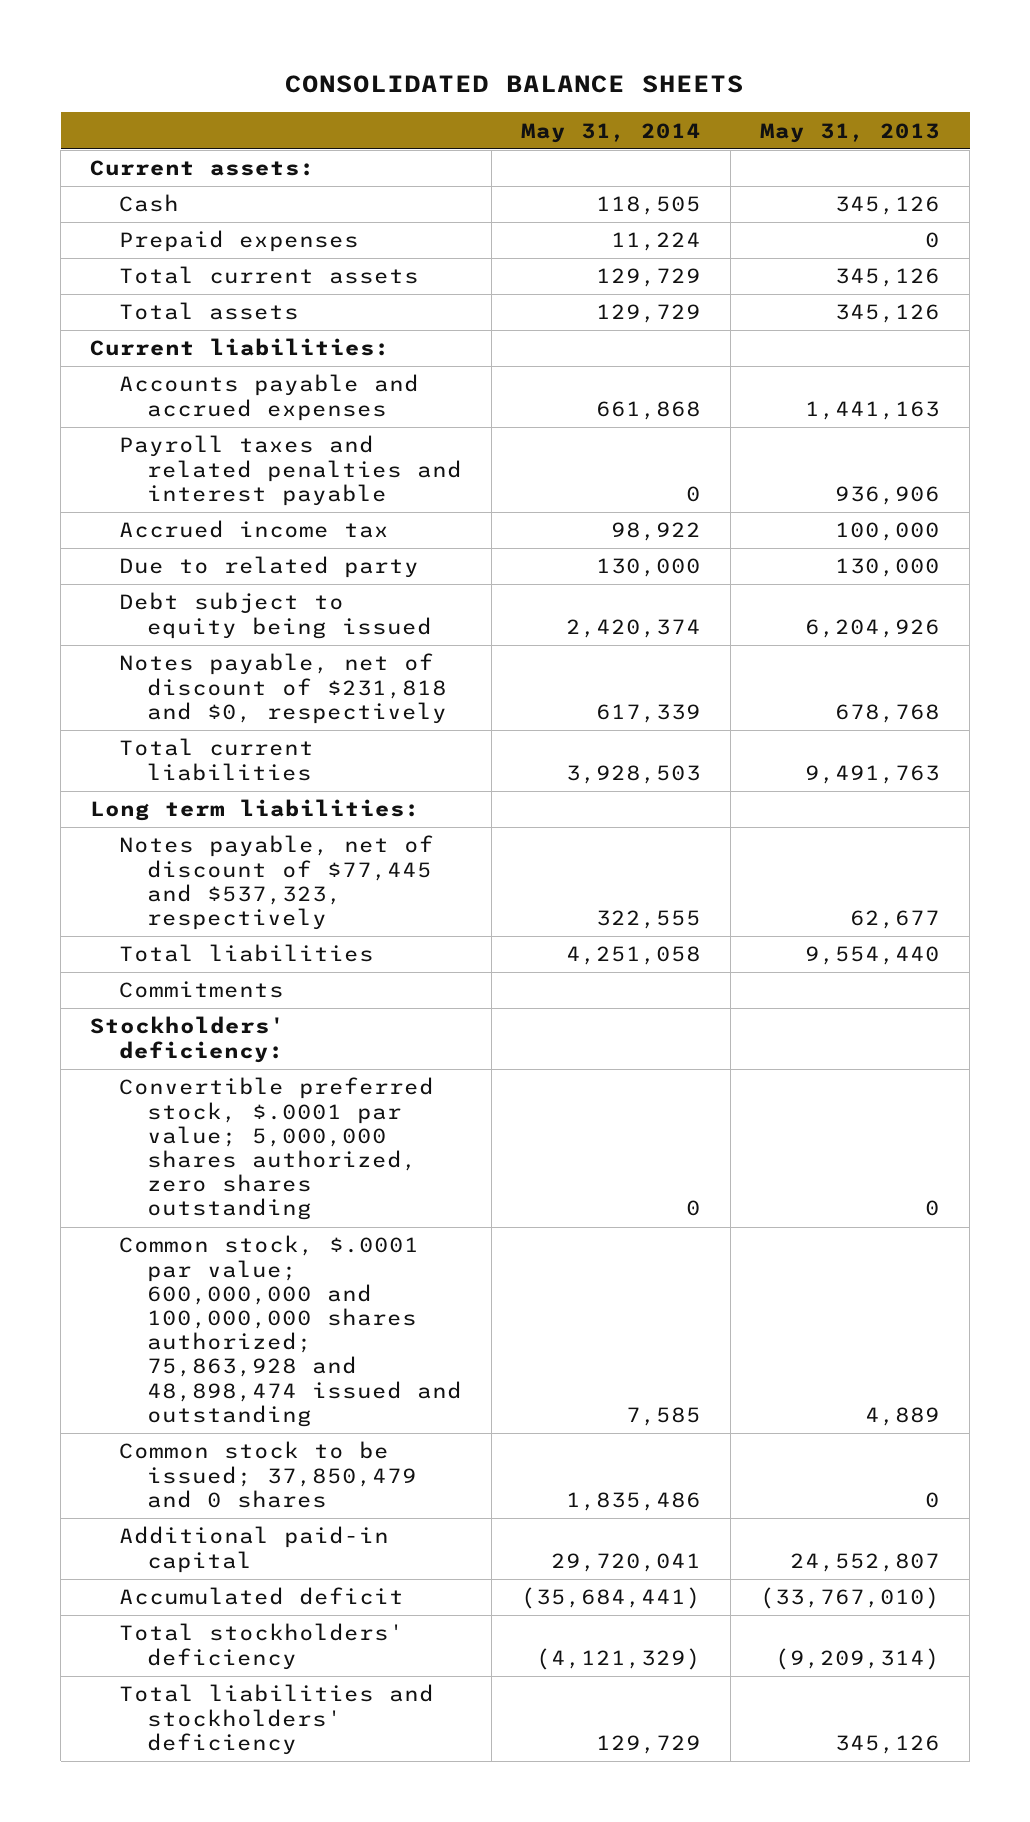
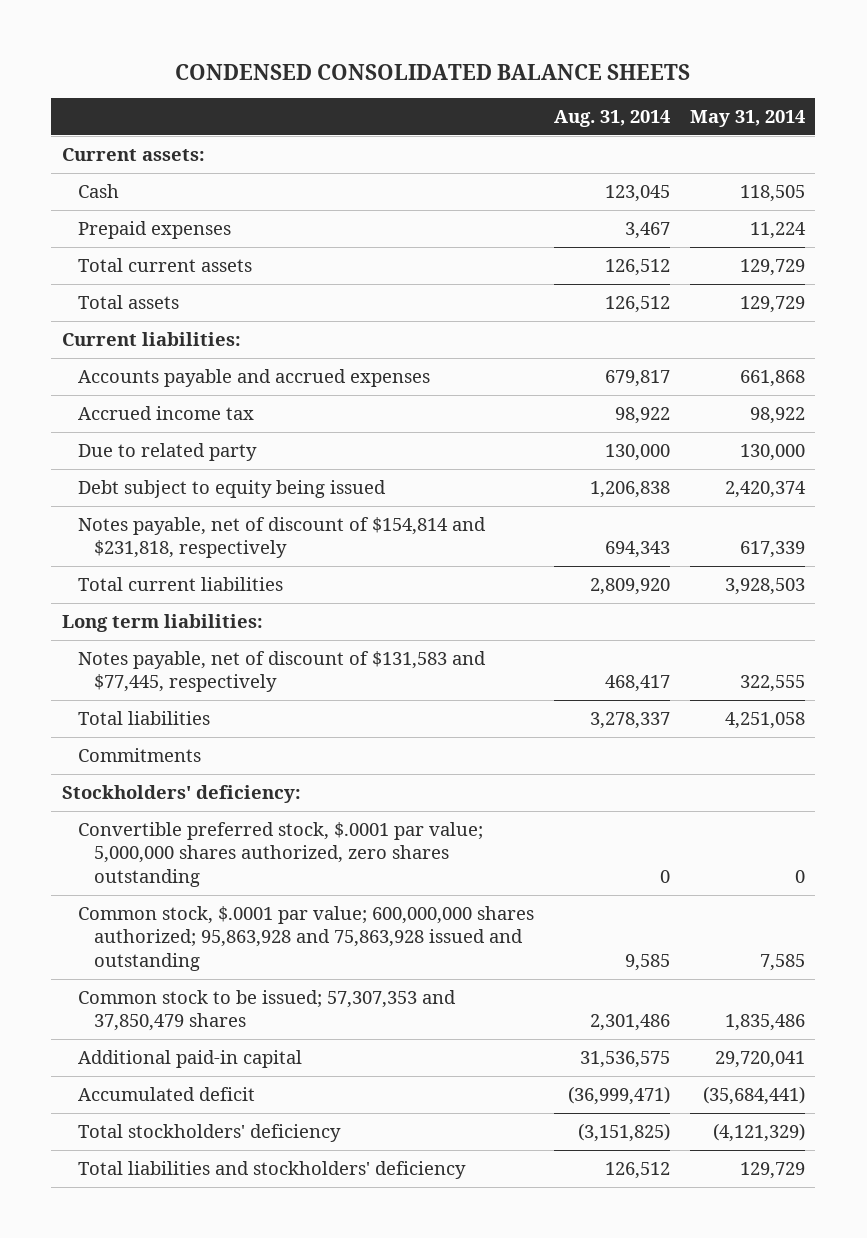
[285,75,745,94] CONSOLIDATED BALANCE SHEETS -> [175,63,691,80] CONDENSED CONSOLIDATED BALANCE SHEETS
[760,122,941,143] May 31, 2013 -> none
none -> [554,110,671,128] Aug. 31, 2014
[118,435,463,506] Payroll taxes and related penalties and interest payable -> none
[118,653,448,724] Notes payable, net of discount of $231,818 and $0, respectively -> [77,516,486,559] Notes payable, net of discount of $154,814 and $231,818, respectively
[118,835,434,931] Notes payable, net of discount of $77,445 and $537,323, respectively -> [77,650,486,693] Notes payable, net of discount of $131,583 and $77,445, respectively
[118,1235,463,1427] Common stock, $.0001 par value; 600,000,000 and 100,000,000 shares authorized; 75,863,928 and 48,898,474 issued and outstanding -> [77,905,534,971] Common stock, $.0001 par value; 600,000,000 shares authorized; 95,863,928 and 75,863,928 issued and outstanding
[118,1441,418,1508] Common stock to be issued; 37,850,479 and 0 shares -> [77,989,456,1032] Common stock to be issued; 57,307,353 and 37,850,479 shares

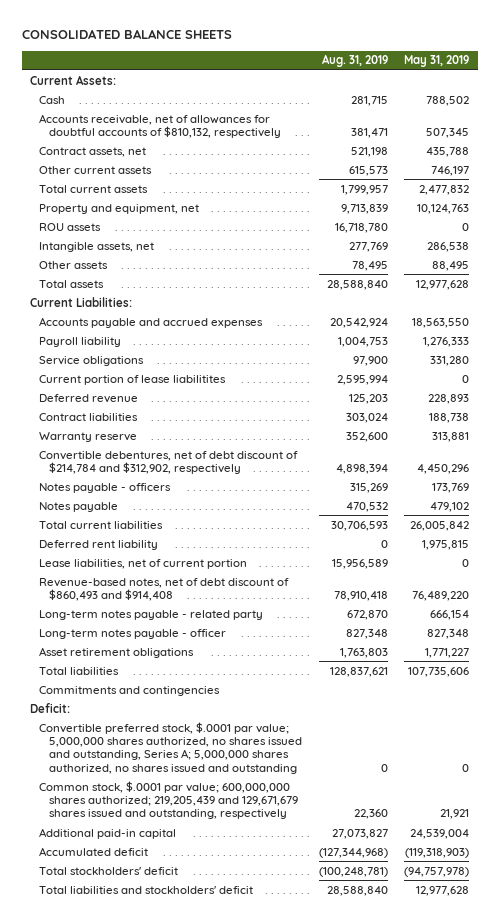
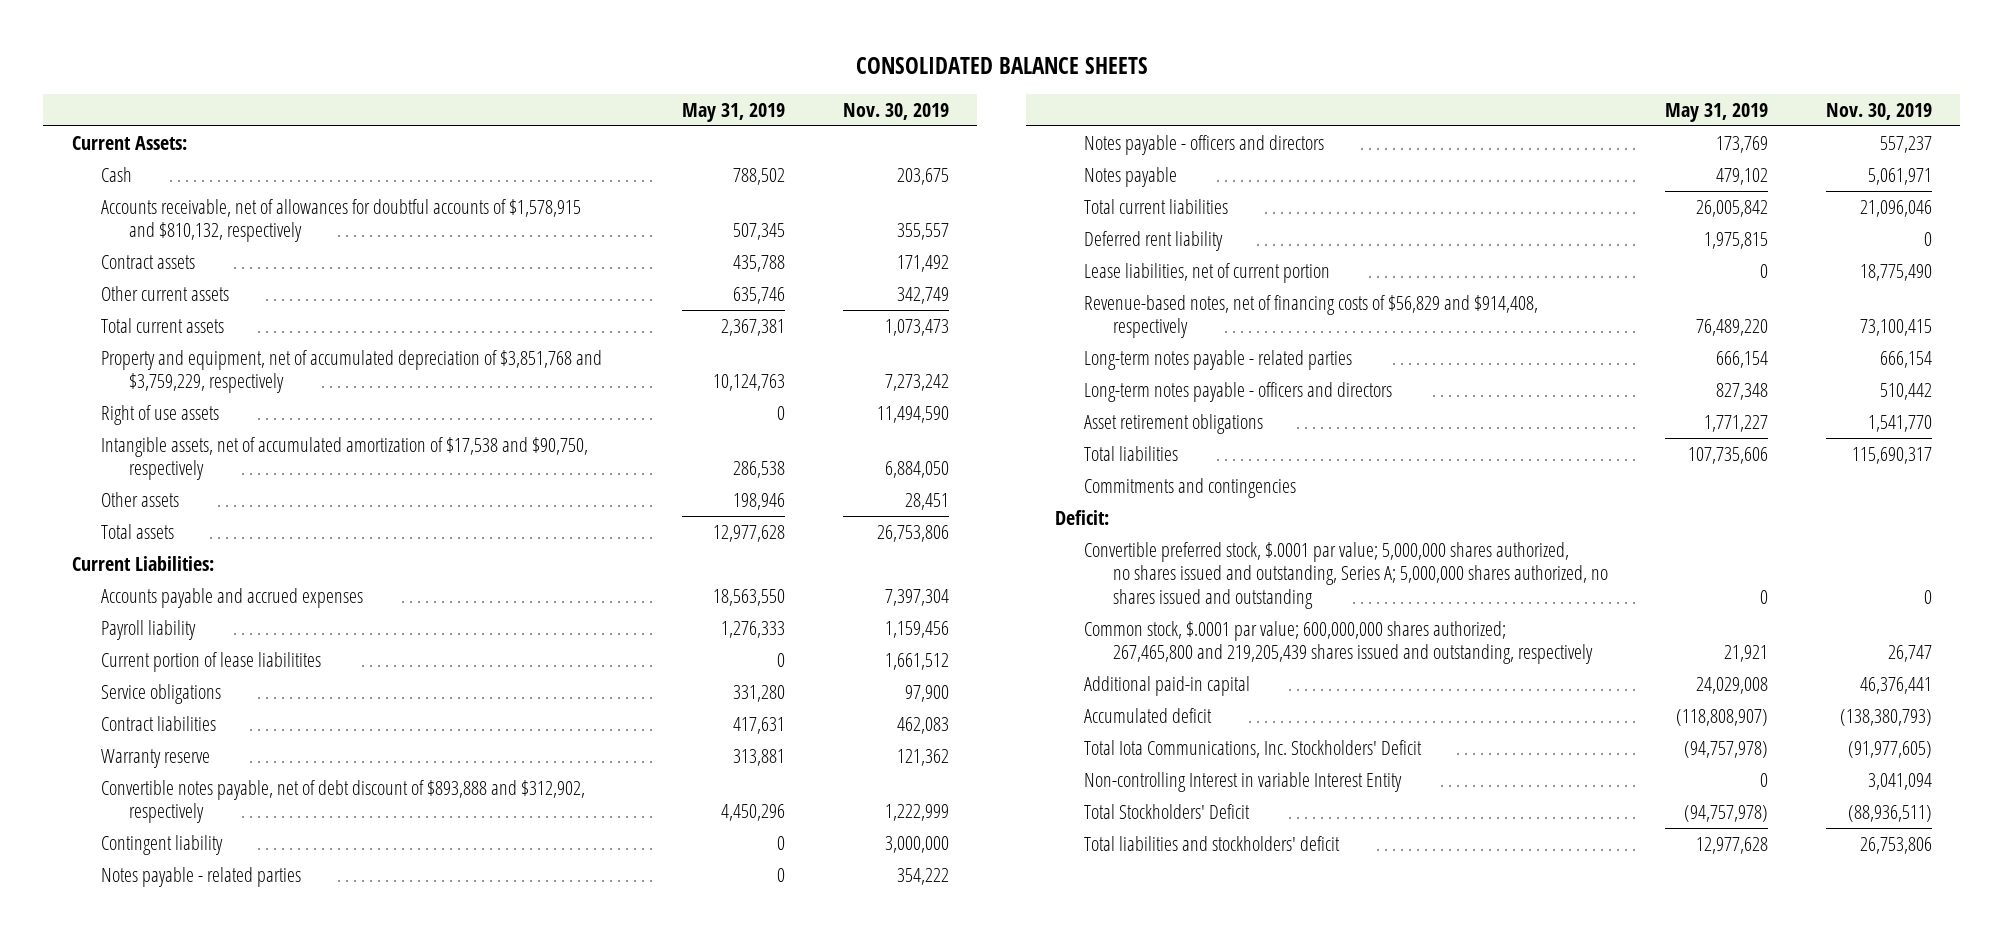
[321,54,388,68] Aug. 31, 2019 -> none
none -> [842,102,949,120] Nov. 30, 2019
[39,113,281,138] Accounts receivable, net of allowances for doubtful accounts of $810,132, respectively -> [100,199,581,243] Accounts receivable, net of allowances for doubtful accounts of $1,578,915 and $810,132, respectively
[39,146,147,157] Contract assets, net -> [100,255,195,270] Contract assets
[431,165,470,176] 746,197 -> [732,287,785,305] 635,746
[419,184,470,195] 2,477,832 -> [720,319,785,337] 2,367,381
[39,203,200,214] Property and equipment, net -> [100,350,602,394] Property and equipment, net of accumulated depreciation of $3,851,768 and $3,759,229, respectively
[39,222,102,231] ROU assets -> [100,405,219,426] Right of use assets
[39,241,155,252] Intangible assets, net -> [100,437,588,481] Intangible assets, net of accumulated amortization of $17,538 and $90,750, respectively
[432,260,470,271] 88,495 -> [732,493,785,511] 198,946
[39,393,139,403] Deferred revenue -> none
[39,355,145,366] Service obligations -> [100,684,221,705] Service obligations
[429,412,470,423] 188,738 -> [732,717,785,735] 417,631
[39,450,299,474] Convertible debentures, net of debt discount of $214,784 and $312,902, respectively -> [100,780,585,824] Convertible notes payable, net of debt discount of $893,888 and $312,902, respectively
none -> [100,835,223,856] Contingent liability
none -> [100,867,301,888] Notes payable - related parties
[39,482,172,493] Notes payable - officers -> [1083,135,1324,156] Notes payable - officers and directors
[39,577,290,601] Revenue-based notes, net of debt discount of $860,493 and $914,408 -> [1083,295,1538,339] Revenue-based notes, net of financing costs of $56,829 and $914,408, respectively
[39,609,264,620] Long-term notes payable - related party -> [1083,350,1352,371] Long-term notes payable - related parties
[39,628,227,639] Long-term notes payable - officer -> [1083,382,1392,403] Long-term notes payable - officers and directors
[39,780,298,820] Common stock, $.0001 par value; 600,000,000 shares authorized; 219,205,439 and 129,671,679 shares issued and outstanding, respectively -> [1083,621,1593,665] Common stock, $.0001 par value; 600,000,000 shares authorized; 267,465,800 and 219,205,439 shares issued and outstanding, respectively
[410,828,470,839] 24,539,004 -> [1696,677,1769,695] 24,029,008
[405,847,470,858] (119,318,903) -> [1676,709,1769,727] (118,808,907)
[39,866,179,875] Total stockholders' deficit -> [1083,740,1422,759] Total Iota Communications, Inc. Stockholders' Deficit
none -> [1083,772,1402,793] Non-controlling Interest in variable Interest Entity
none -> [1083,804,1250,820] Total Stockholders' Deficit

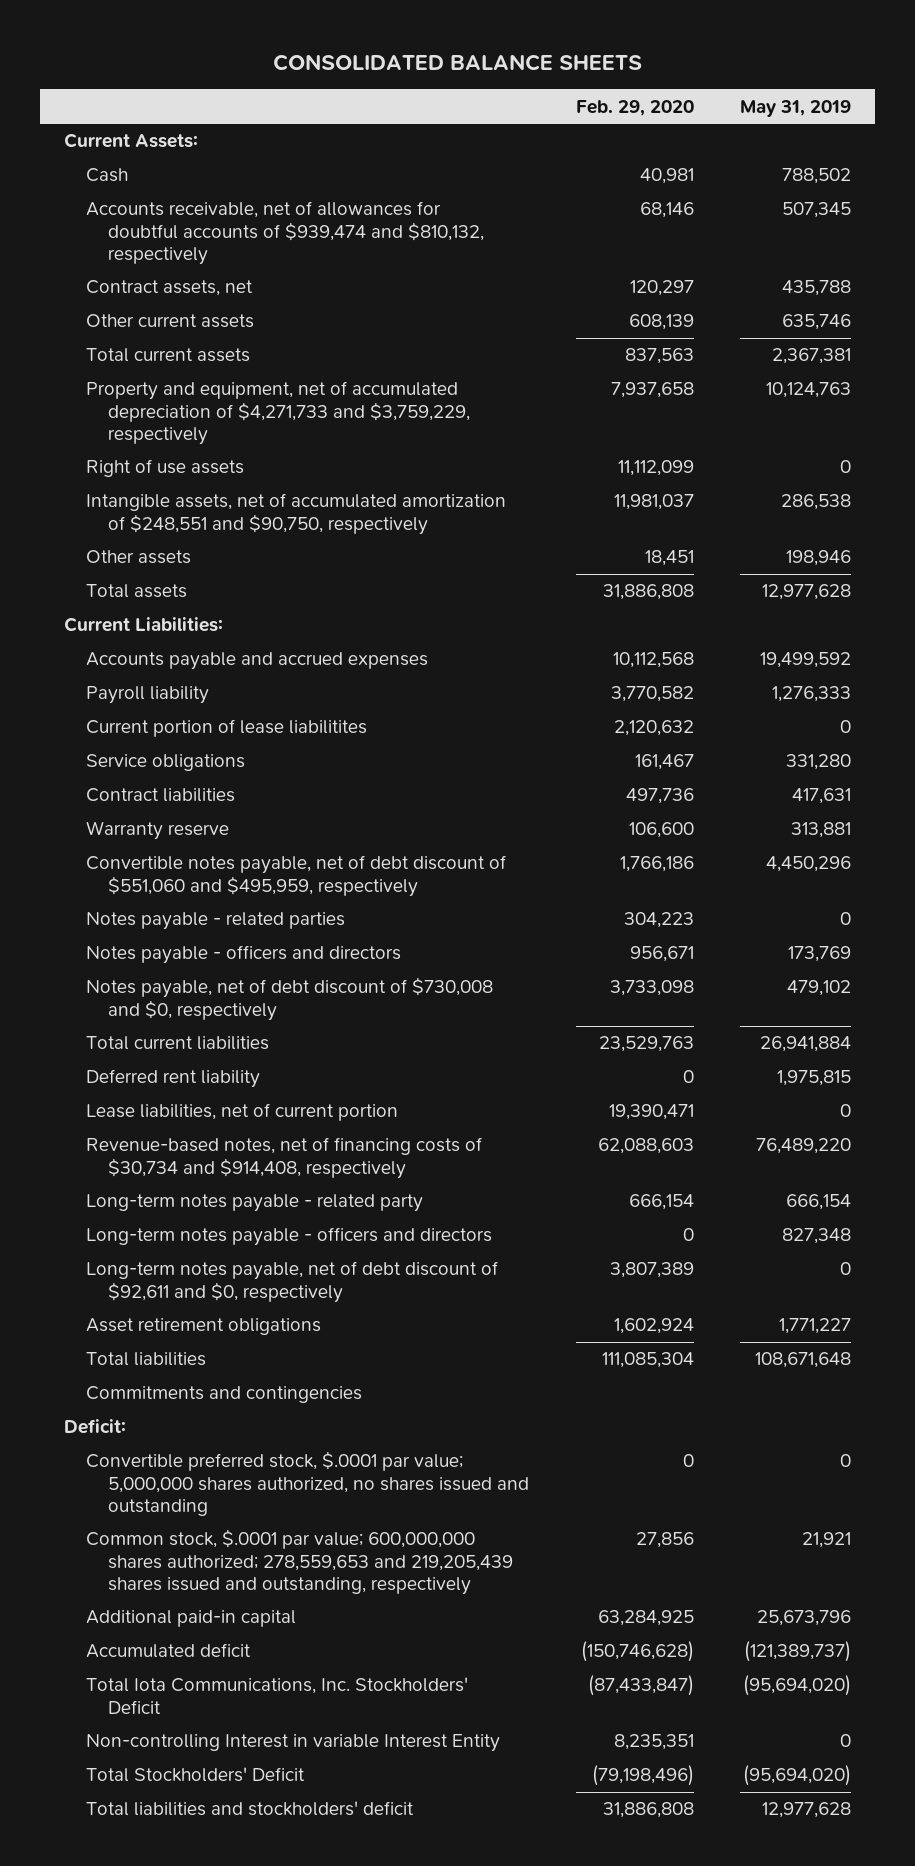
[842,102,949,120] Nov. 30, 2019 -> none
none -> [575,99,694,116] Feb. 29, 2020
[100,199,581,243] Accounts receivable, net of allowances for doubtful accounts of $1,578,915 and $810,132, respectively -> [85,201,484,265] Accounts receivable, net of allowances for doubtful accounts of $939,474 and $810,132, respectively
[100,255,195,270] Contract assets -> [85,280,253,297] Contract assets, net
[100,350,602,394] Property and equipment, net of accumulated depreciation of $3,851,768 and $3,759,229, respectively -> [85,381,470,445] Property and equipment, net of accumulated depreciation of $4,271,733 and $3,759,229, respectively
[100,437,588,481] Intangible assets, net of accumulated amortization of $17,538 and $90,750, respectively -> [85,493,506,535] Intangible assets, net of accumulated amortization of $248,551 and $90,750, respectively
[712,589,785,607] 18,563,550 -> [760,652,852,669] 19,499,592
[100,835,223,856] Contingent liability -> none
[100,780,585,824] Convertible notes payable, net of debt discount of $893,888 and $312,902, respectively -> [85,855,506,897] Convertible notes payable, net of debt discount of $551,060 and $495,959, respectively
[1083,167,1177,188] Notes payable -> [85,977,493,1021] Notes payable, net of debt discount of $730,008 and $0, respectively
[1696,200,1769,218] 26,005,842 -> [760,1036,852,1053] 26,941,884
[1083,295,1538,339] Revenue-based notes, net of financing costs of $56,829 and $914,408, respectively -> [85,1137,482,1179] Revenue-based notes, net of financing costs of $30,734 and $914,408, respectively
[1083,350,1352,371] Long-term notes payable - related parties -> [85,1194,423,1213] Long-term notes payable - related party
none -> [85,1261,498,1303] Long-term notes payable, net of debt discount of $92,611 and $0, respectively
[1688,447,1769,465] 107,735,606 -> [755,1352,852,1369] 108,671,648
[1083,542,1608,609] Convertible preferred stock, $.0001 par value; 5,000,000 shares authorized, no shares issued and outstanding, Series A; 5,000,000 shares authorized, no shares issued and outstanding -> [85,1451,529,1516] Convertible preferred stock, $.0001 par value; 5,000,000 shares authorized, no shares issued and outstanding
[1083,621,1593,665] Common stock, $.0001 par value; 600,000,000 shares authorized; 267,465,800 and 219,205,439 shares issued and outstanding, respectively -> [85,1529,513,1595] Common stock, $.0001 par value; 600,000,000 shares authorized; 278,559,653 and 219,205,439 shares issued and outstanding, respectively
[1696,677,1769,695] 24,029,008 -> [757,1610,852,1627] 25,673,796
[1676,709,1769,727] (118,808,907) -> [744,1641,852,1663] (121,389,737)
[1684,741,1769,759] (94,757,978) -> [743,1675,852,1697] (95,694,020)
[1684,805,1769,823] (94,757,978) -> [743,1765,852,1787] (95,694,020)

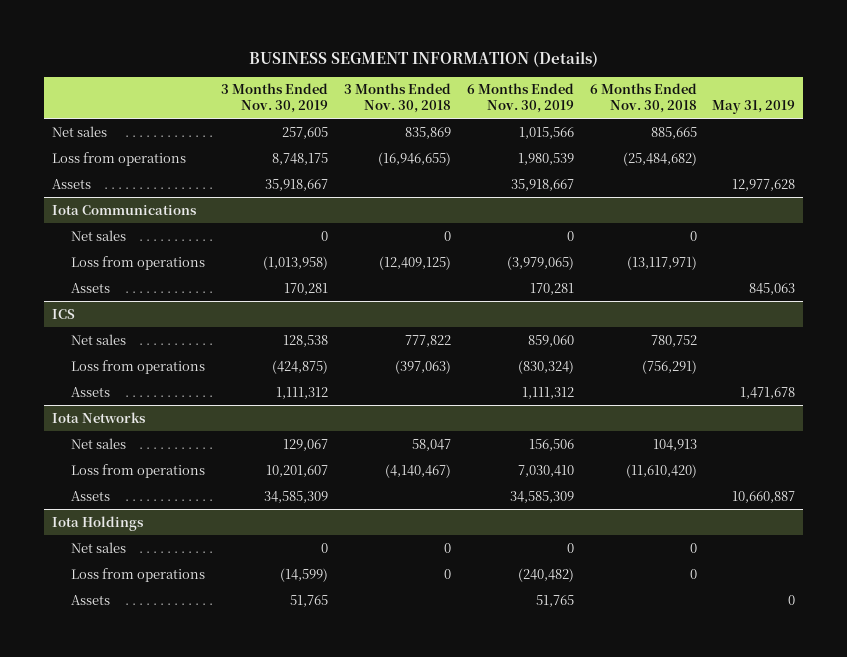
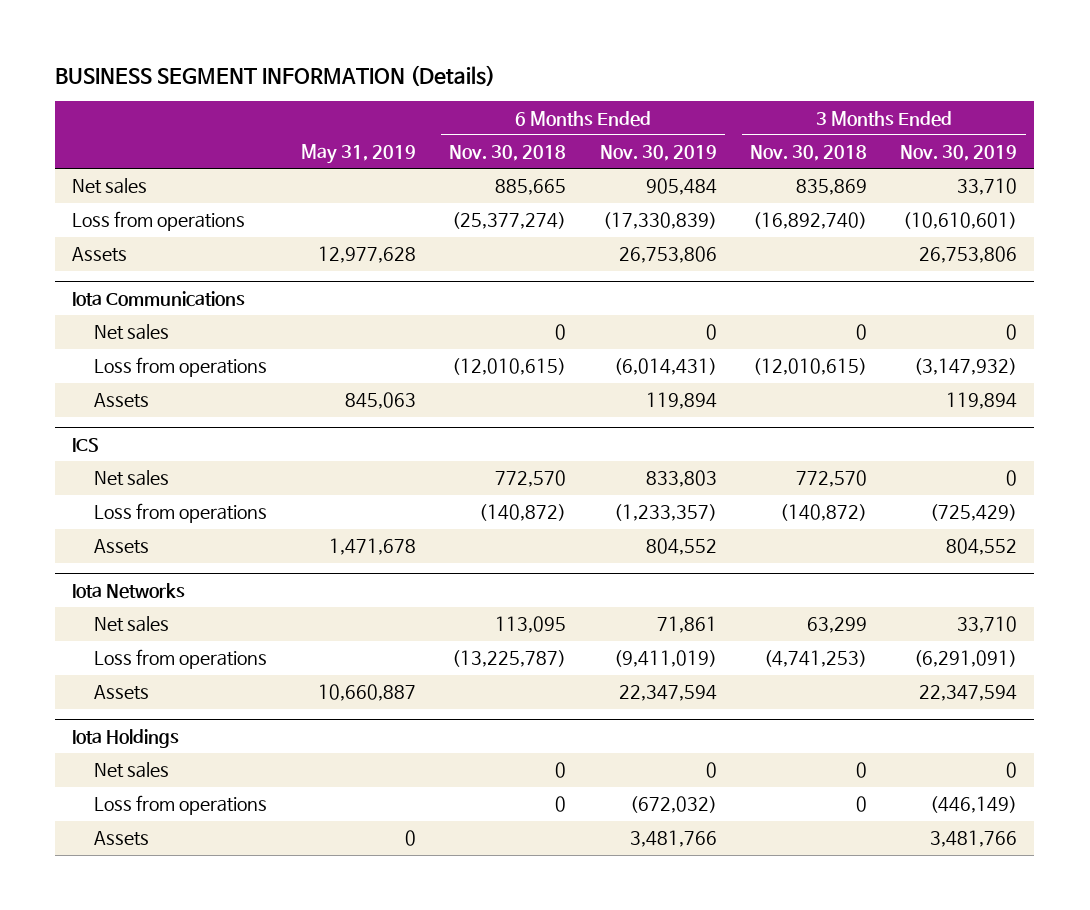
[281,126,328,139] 257,605 -> [957,178,1018,196] 33,710
[518,126,574,139] 1,015,566 -> [645,178,717,196] 905,484
[271,152,328,165] 8,748,175 -> [903,212,1018,230] (10,610,601)
[377,151,451,166] (16,946,655) -> [753,212,868,230] (16,892,740)
[517,152,574,165] 1,980,539 -> [602,212,717,230] (17,330,839)
[622,151,697,166] (25,484,682) -> [452,212,567,230] (25,377,274)
[264,178,328,191] 35,918,667 -> [919,246,1018,264] 26,753,806
[510,178,574,191] 35,918,667 -> [618,246,717,264] 26,753,806
[262,255,328,270] (1,013,958) -> [914,358,1018,376] (3,147,932)
[378,255,451,270] (12,409,125) -> [753,358,868,376] (12,010,615)
[506,255,574,270] (3,979,065) -> [613,358,717,376] (6,014,431)
[626,255,697,270] (13,117,971) -> [452,358,567,376] (12,010,615)
[283,282,328,295] 170,281 -> [946,392,1018,410] 119,894
[529,282,574,295] 170,281 -> [645,392,717,410] 119,894
[282,334,328,347] 128,538 -> [1006,470,1018,487] 0
[404,334,451,347] 777,822 -> [796,470,868,488] 772,570
[527,334,574,347] 859,060 -> [645,470,717,488] 833,803
[650,334,697,347] 780,752 -> [495,470,567,488] 772,570
[271,359,328,374] (424,875) -> [930,504,1018,522] (725,429)
[394,359,451,374] (397,063) -> [780,504,868,522] (140,872)
[517,359,574,374] (830,324) -> [613,504,717,522] (1,233,357)
[641,359,697,374] (756,291) -> [479,504,567,522] (140,872)
[275,386,328,399] 1,111,312 -> [946,538,1018,556] 804,552
[521,386,574,399] 1,111,312 -> [645,538,717,556] 804,552
[282,438,328,451] 129,067 -> [957,616,1018,634] 33,710
[411,438,451,451] 58,047 -> [807,617,868,634] 63,299
[528,438,574,451] 156,506 -> [656,616,717,634] 71,861
[652,438,697,451] 104,913 -> [495,616,567,634] 113,095
[265,464,328,477] 10,201,607 -> [914,650,1018,668] (6,291,091)
[384,463,451,478] (4,140,467) -> [764,650,868,668] (4,741,253)
[517,464,574,477] 7,030,410 -> [613,650,717,668] (9,411,019)
[625,463,697,478] (11,610,420) -> [452,650,567,668] (13,225,787)
[263,490,328,503] 34,585,309 -> [919,685,1018,702] 22,347,594
[509,490,574,503] 34,585,309 -> [618,685,717,702] 22,347,594
[279,567,328,582] (14,599) -> [930,796,1018,814] (446,149)
[517,567,574,582] (240,482) -> [629,796,717,814] (672,032)
[289,594,328,607] 51,765 -> [930,830,1018,848] 3,481,766
[535,594,574,607] 51,765 -> [629,830,717,848] 3,481,766

